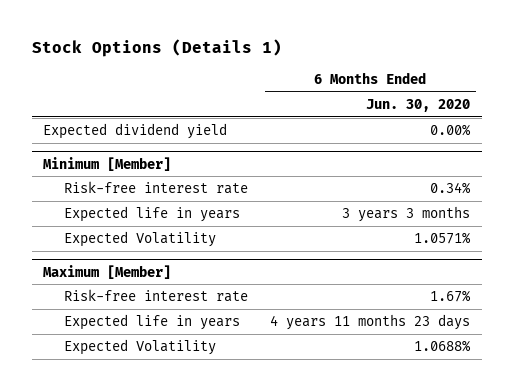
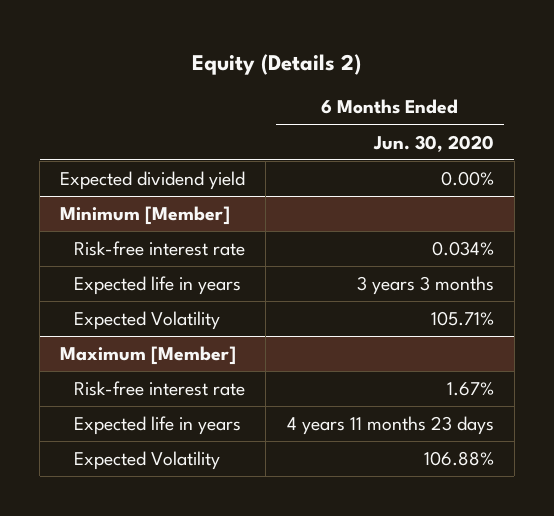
[31,39,282,58] Stock Options (Details 1) -> [191,53,361,75] Equity (Details 2)
[430,182,472,195] 0.34% -> [431,241,494,257] 0.034%
[414,232,472,245] 1.0571% -> [430,311,494,327] 105.71%
[414,340,472,353] 1.0688% -> [423,451,494,467] 106.88%

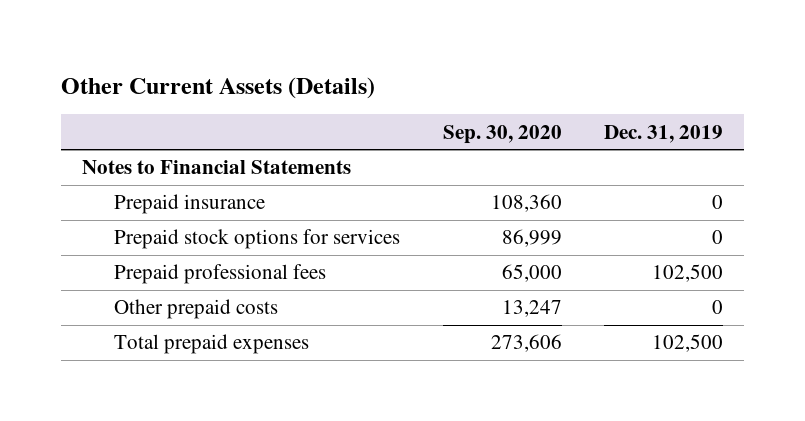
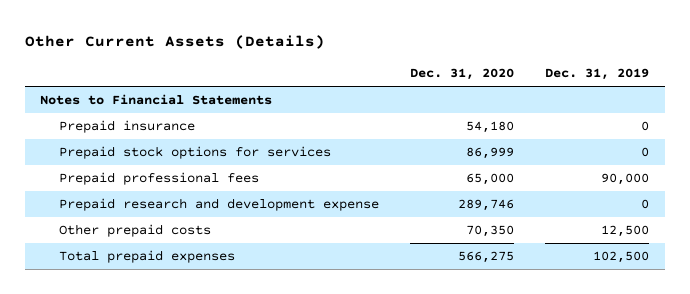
[442,124,562,144] Sep. 30, 2020 -> none
none -> [410,68,515,81] Dec. 31, 2020
[651,264,723,283] 102,500 -> [601,173,650,186] 90,000
none -> [58,198,379,212] Prepaid research and development expense
[711,300,723,315] 0 -> [601,225,650,238] 12,500

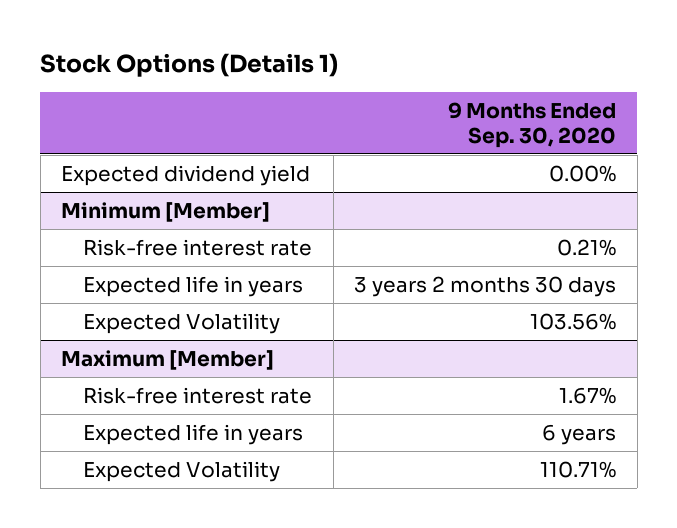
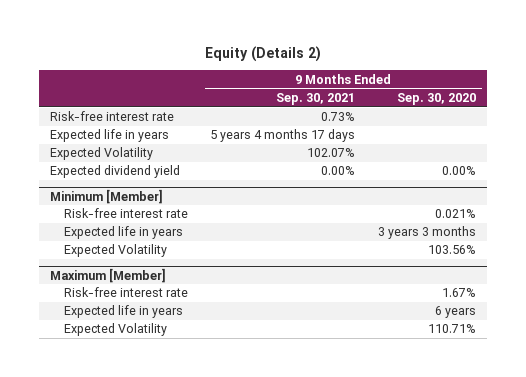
[40,52,339,77] Stock Options (Details 1) -> [204,45,321,62] Equity (Details 2)
none -> [276,92,356,105] Sep. 30, 2021
none -> [49,111,174,122] Risk-free interest rate
none -> [49,129,169,143] Expected life in years
none -> [49,147,153,161] Expected Volatility
[557,238,617,256] 0.21% -> [434,209,476,219] 0.021%
[354,275,617,297] 3 years 2 months 30 days -> [377,226,476,240] 3 years 3 months

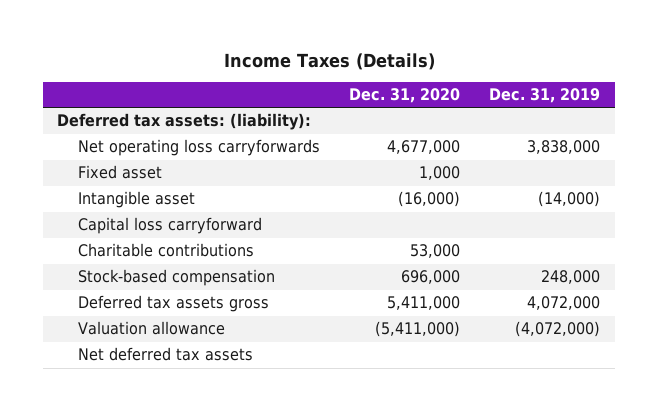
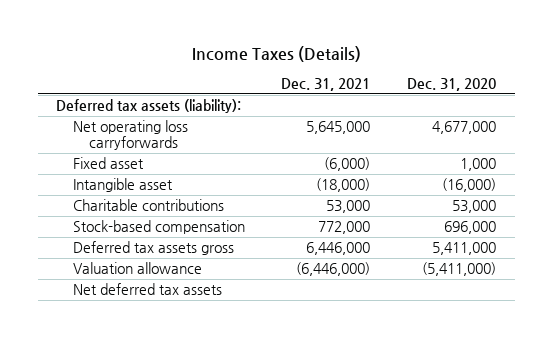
[489,88,601,104] Dec. 31, 2019 -> none
none -> [281,77,371,91] Dec. 31, 2021
[57,113,312,131] Deferred tax assets: (liability): -> [56,99,242,114] Deferred tax assets (liability):
[78,217,263,235] Capital loss carryforward -> none

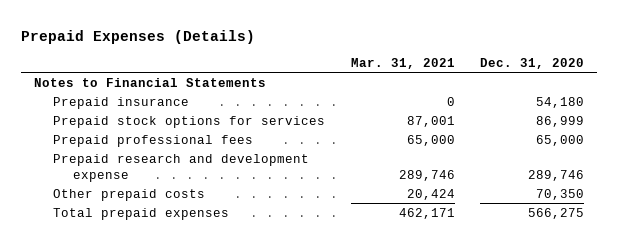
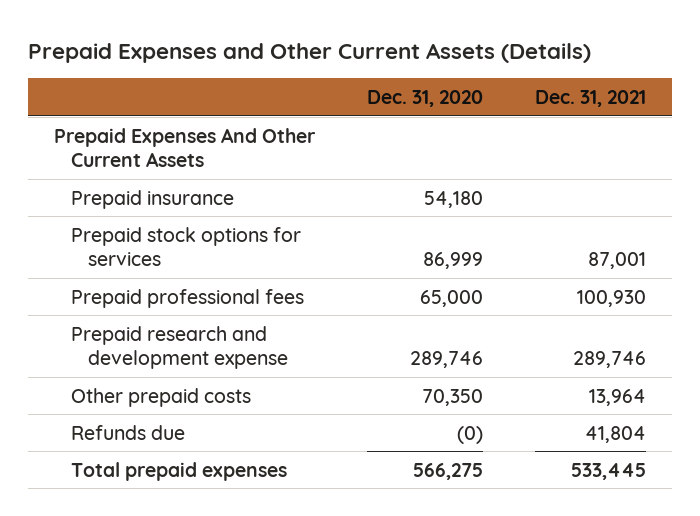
[21,29,256,44] Prepaid Expenses (Details) -> [28,42,592,63] Prepaid Expenses and Other Current Assets (Details)
[350,58,455,70] Mar. 31, 2021 -> none
none -> [535,89,647,107] Dec. 31, 2021
[33,77,266,87] Notes to Financial Statements -> none
none -> [54,127,317,168] Prepaid Expenses And Other Current Assets
none -> [70,424,185,440] Refunds due

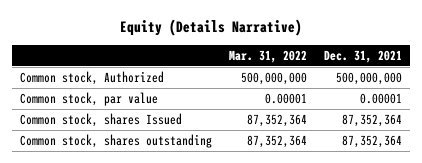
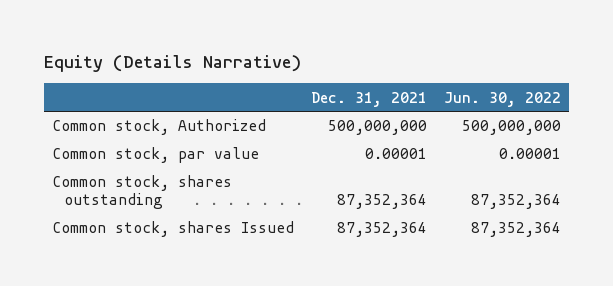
[228,50,307,64] Mar. 31, 2022 -> none
none -> [443,91,561,107] Jun. 30, 2022
[19,113,182,128] Common stock, shares Issued -> [52,221,295,238] Common stock, shares Issued

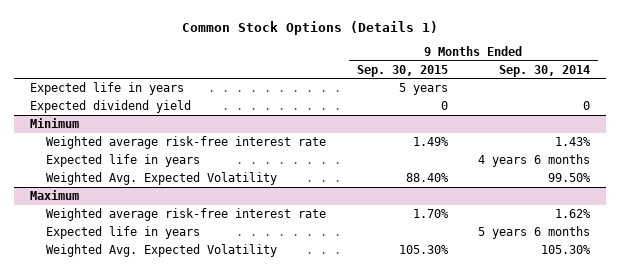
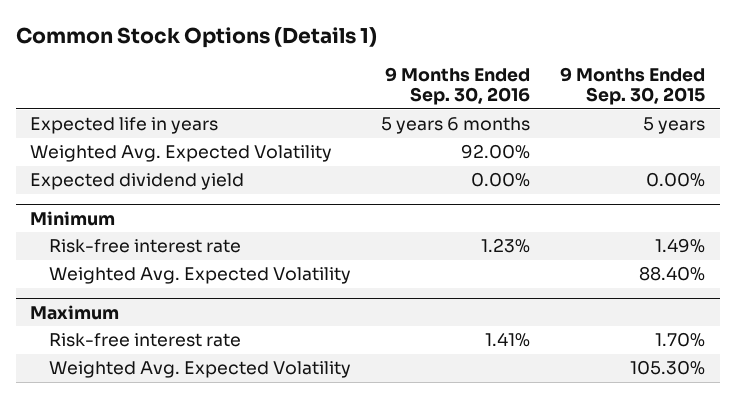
[499,64,591,77] Sep. 30, 2014 -> none
none -> [384,66,530,106] 9 Months Ended Sep. 30, 2016
none -> [30,145,333,163] Weighted Avg. Expected Volatility
[440,100,448,110] 0 -> [645,172,705,188] 0.00%
[45,153,200,167] Expected life in years -> none
[45,135,326,149] Weighted average risk-free interest rate -> [48,239,241,254] Risk-free interest rate
[45,225,200,239] Expected life in years -> none
[45,207,326,221] Weighted average risk-free interest rate -> [48,333,241,348] Risk-free interest rate

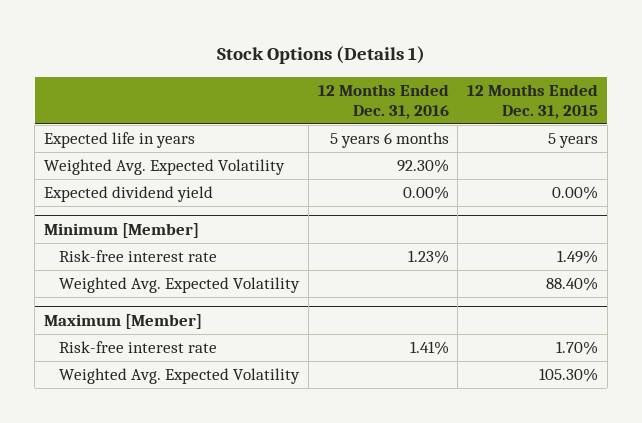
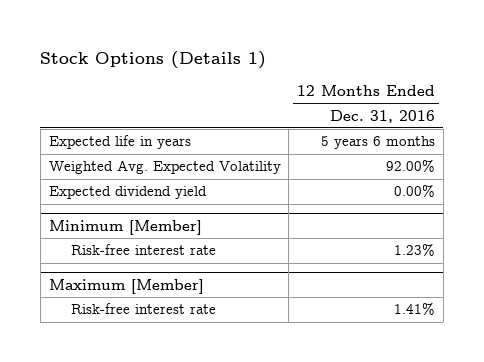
[467,84,599,119] 12 Months Ended Dec. 31, 2015 -> none
[396,159,449,174] 92.30% -> [385,159,435,173] 92.00%
[59,277,301,294] Weighted Avg. Expected Volatility -> none
[59,368,301,385] Weighted Avg. Expected Volatility -> none

